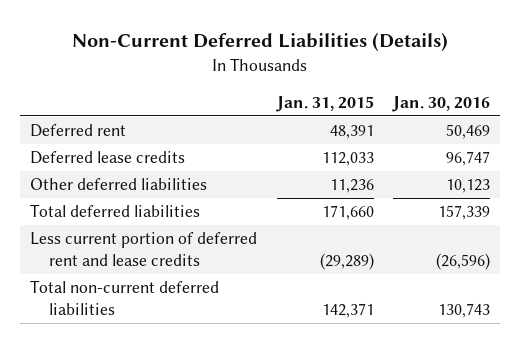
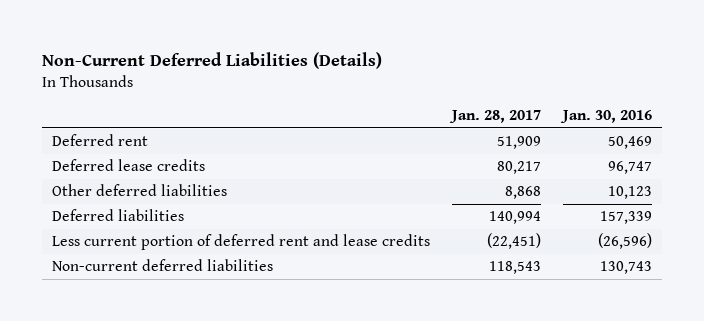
[275,95,374,112] Jan. 31, 2015 -> none
none -> [448,110,541,124] Jan. 28, 2017
[29,204,200,218] Total deferred liabilities -> [52,209,185,222] Deferred liabilities
[29,280,219,316] Total non-current deferred liabilities -> [52,259,274,272] Non-current deferred liabilities

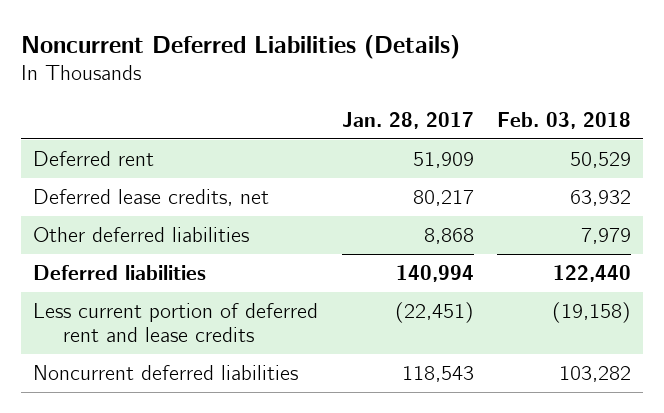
[41,52,382,70] Non-Current Deferred Liabilities (Details) -> [21,34,461,59] Noncurrent Deferred Liabilities (Details)
[559,110,652,124] Jan. 30, 2016 -> none
none -> [497,111,632,129] Feb. 03, 2018
[52,159,206,172] Deferred lease credits -> [33,188,270,206] Deferred lease credits, net
[52,259,274,272] Non-current deferred liabilities -> [33,364,299,380] Noncurrent deferred liabilities

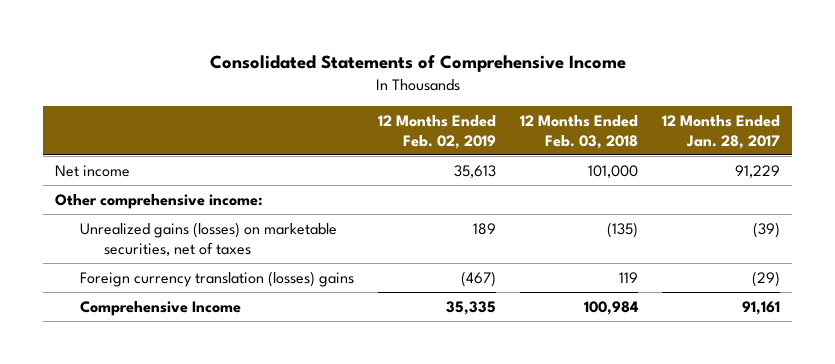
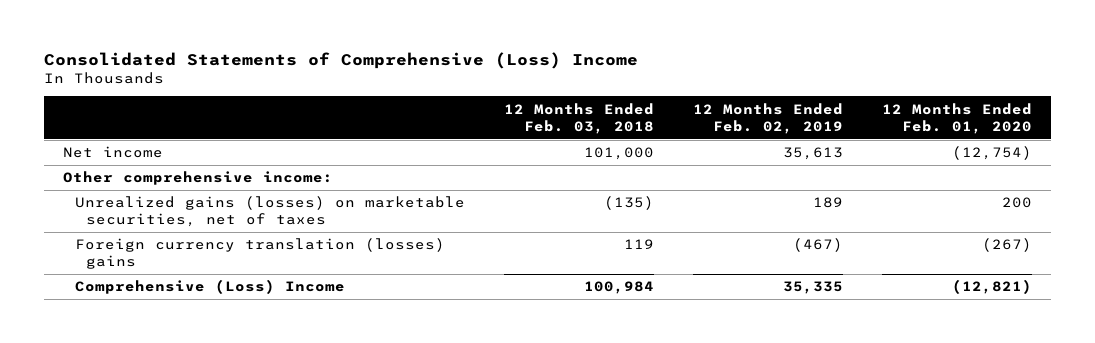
[209,55,626,73] Consolidated Statements of Comprehensive Income -> [43,51,638,69] Consolidated Statements of Comprehensive (Loss) Income
[661,114,780,149] 12 Months Ended Jan. 28, 2017 -> none
none -> [881,102,1032,134] 12 Months Ended Feb. 01, 2020
[79,300,241,316] Comprehensive Income -> [74,279,345,295] Comprehensive (Loss) Income

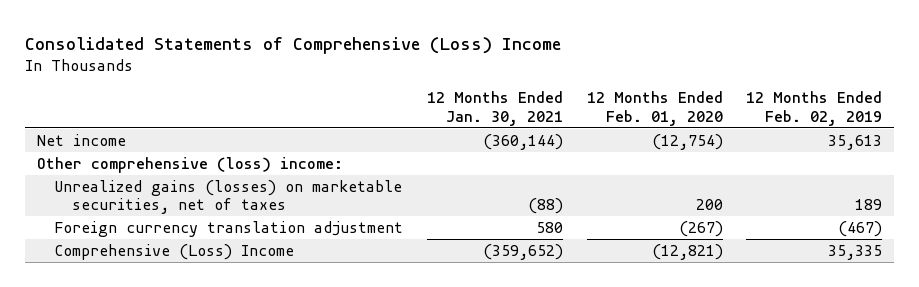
[503,102,654,134] 12 Months Ended Feb. 03, 2018 -> none
none -> [427,91,564,126] 12 Months Ended Jan. 30, 2021
[63,171,334,186] Other comprehensive income: -> [36,156,343,173] Other comprehensive (loss) income:
[74,238,445,270] Foreign currency translation (losses) gains -> [54,220,404,237] Foreign currency translation adjustment

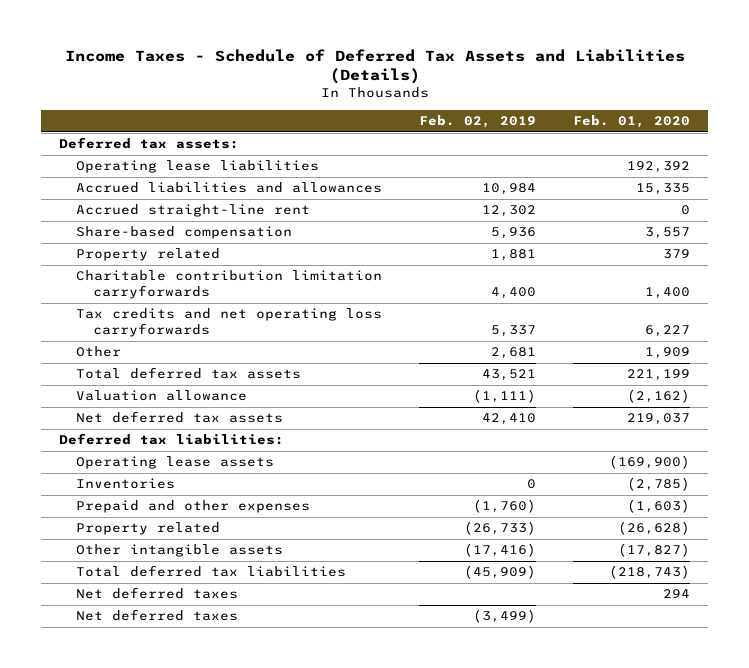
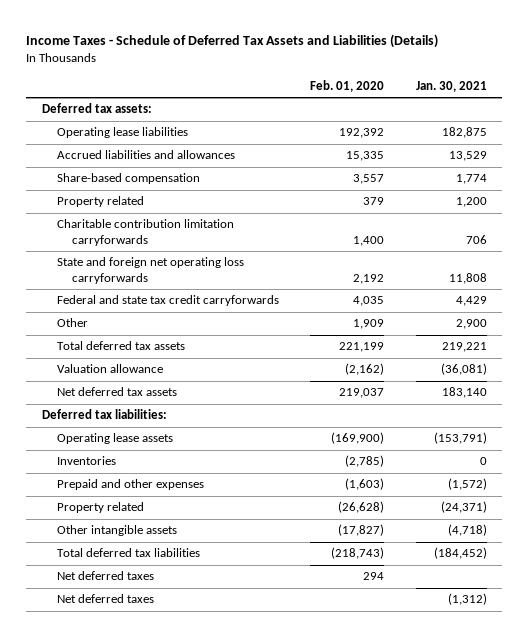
[419,115,537,129] Feb. 02, 2019 -> none
none -> [415,80,487,92] Jan. 30, 2021
[76,204,311,218] Accrued straight-line rent -> none
none -> [56,257,244,285] State and foreign net operating loss carryforwards
[76,308,383,338] Tax credits and net operating loss carryforwards -> [56,295,279,307] Federal and state tax credit carryforwards
[645,325,691,338] 6,227 -> [353,296,385,307] 4,035

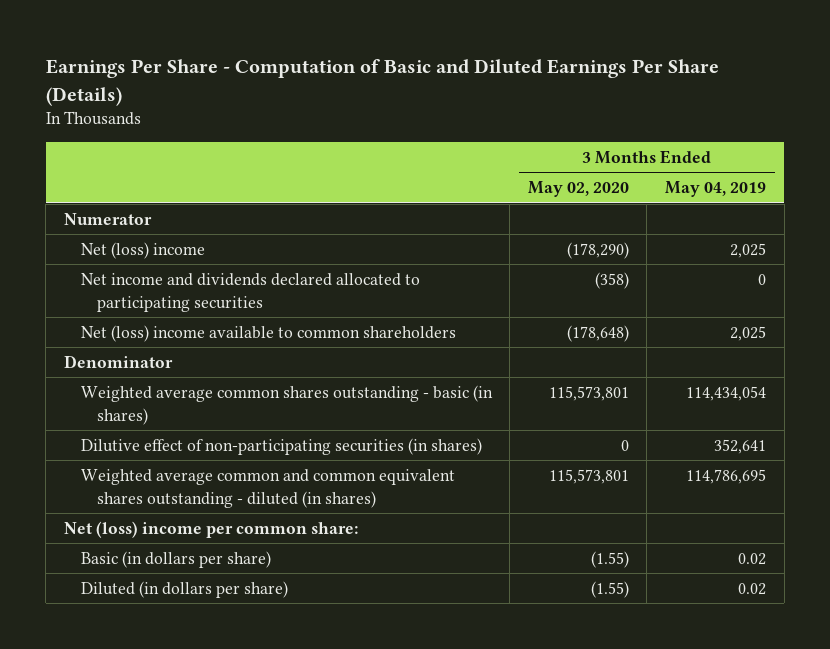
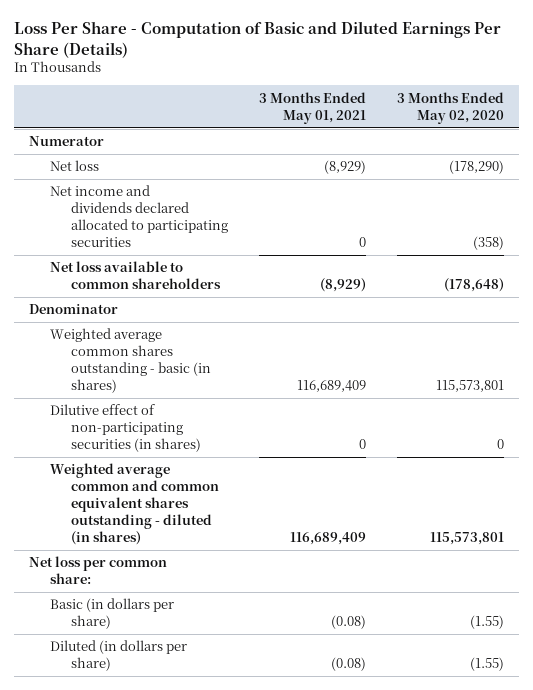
[45,59,719,106] Earnings Per Share - Computation of Basic and Diluted Earnings Per Share (Details) -> [13,21,501,58] Loss Per Share - Computation of Basic and Diluted Earnings Per Share (Details)
[665,181,767,198] May 04, 2019 -> none
none -> [259,91,367,124] 3 Months Ended May 01, 2021
[80,241,205,259] Net (loss) income -> [50,160,100,172] Net loss
[80,324,456,342] Net (loss) income available to common shareholders -> [50,261,222,290] Net loss available to common shareholders
[64,520,359,538] Net (loss) income per common share: -> [29,556,168,585] Net loss per common share:

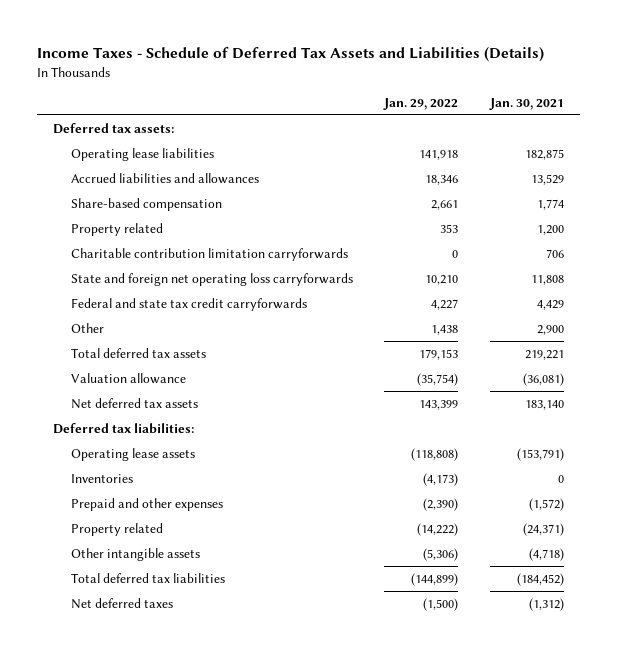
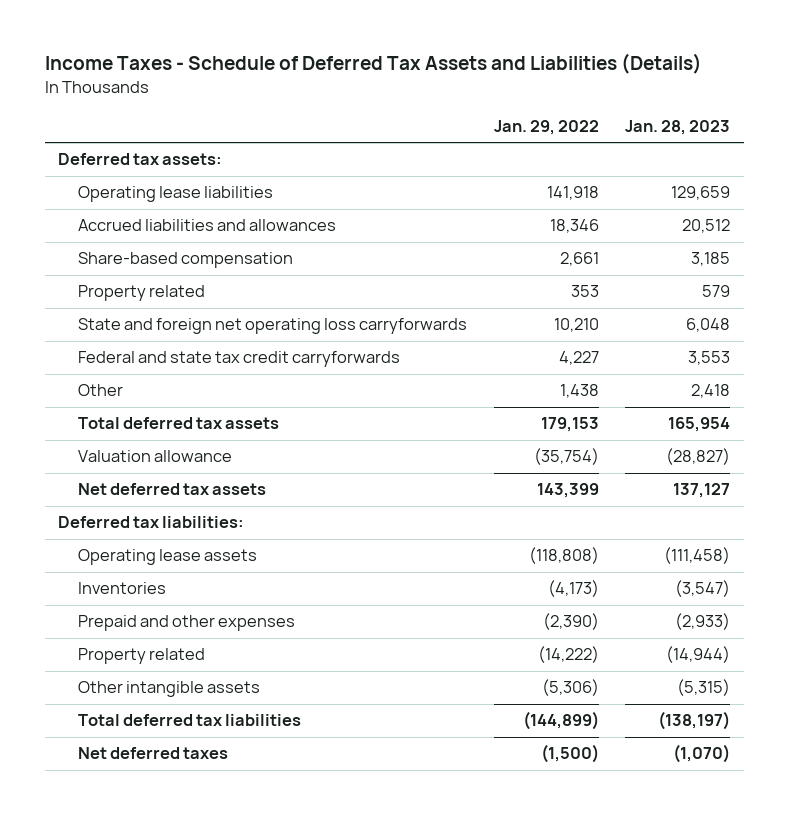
[488,98,564,111] Jan. 30, 2021 -> none
none -> [625,119,731,135] Jan. 28, 2023
[70,247,348,261] Charitable contribution limitation carryforwards -> none

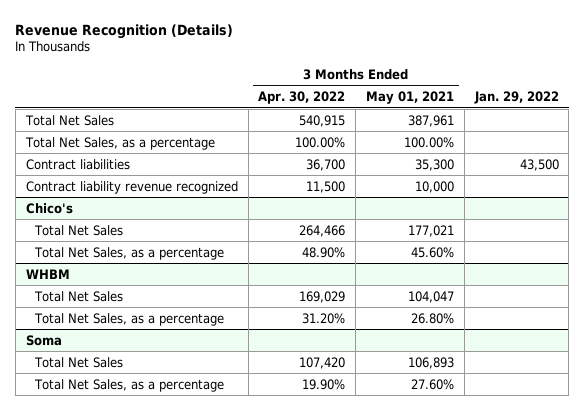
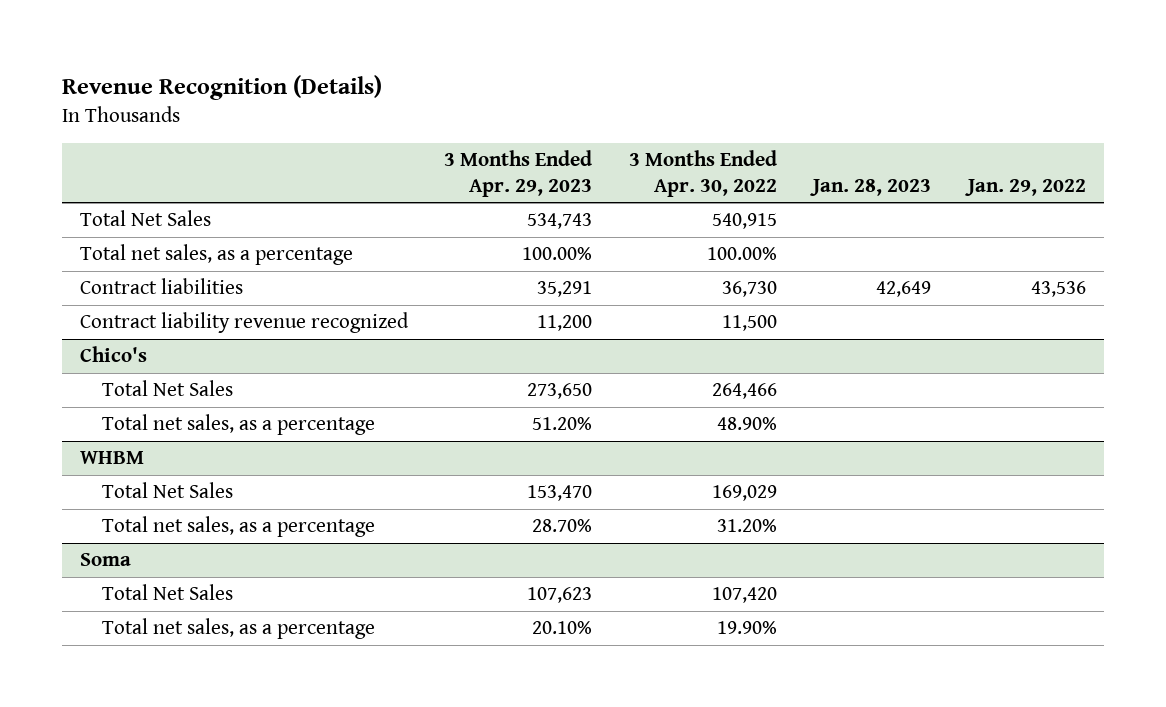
[366,91,455,105] May 01, 2021 -> none
none -> [444,149,593,197] 3 Months Ended Apr. 29, 2023
none -> [810,178,932,196] Jan. 28, 2023
[24,136,215,150] Total Net Sales, as a percentage -> [79,244,353,266] Total net sales, as a percentage
[306,158,346,171] 36,700 -> [721,281,777,298] 36,730
[519,158,559,171] 43,500 -> [1030,281,1086,298] 43,536
[33,246,224,260] Total Net Sales, as a percentage -> [101,414,375,436] Total net sales, as a percentage
[33,312,224,326] Total Net Sales, as a percentage -> [101,516,375,538] Total net sales, as a percentage
[33,378,224,392] Total Net Sales, as a percentage -> [101,618,375,640] Total net sales, as a percentage

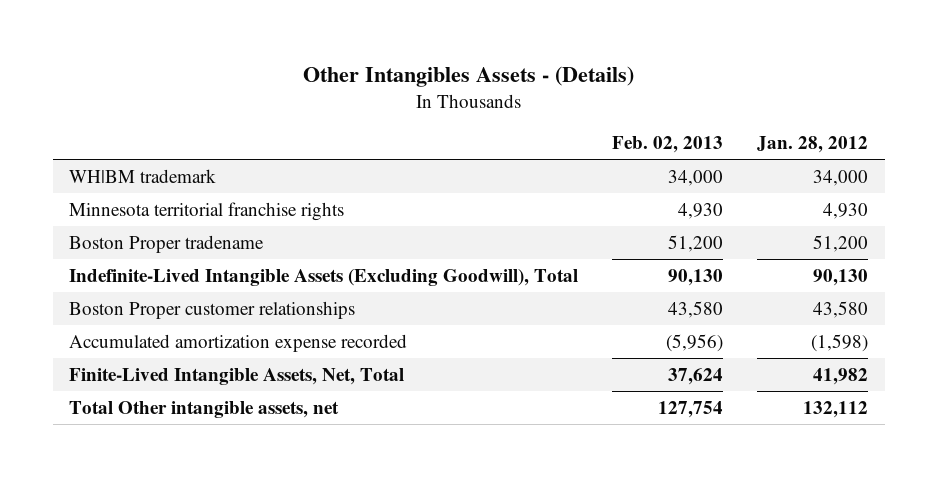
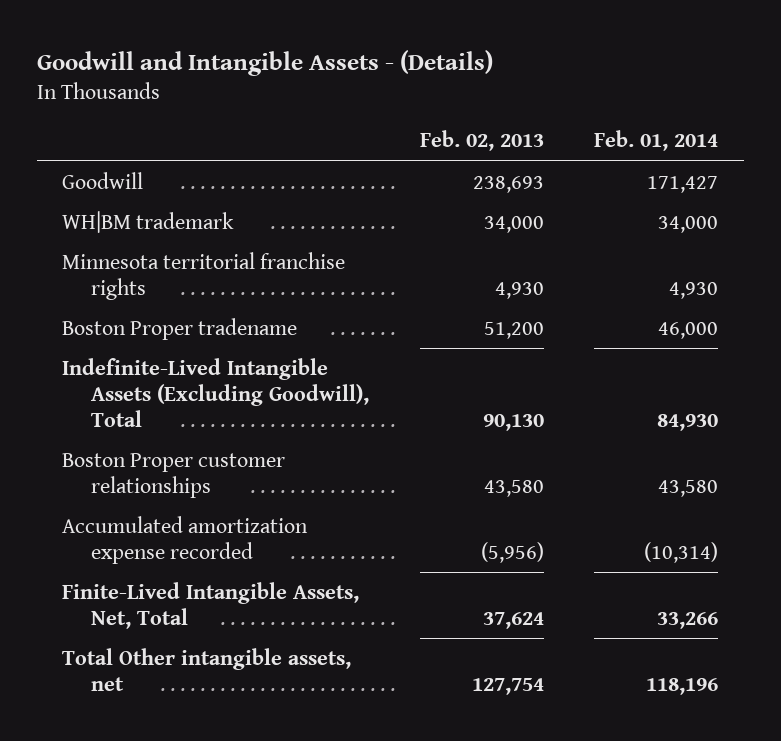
[302,65,634,87] Other Intangibles Assets - (Details) -> [37,50,494,77] Goodwill and Intangible Assets - (Details)
[757,136,869,154] Jan. 28, 2012 -> none
none -> [594,130,719,152] Feb. 01, 2014
none -> [62,171,144,189] Goodwill

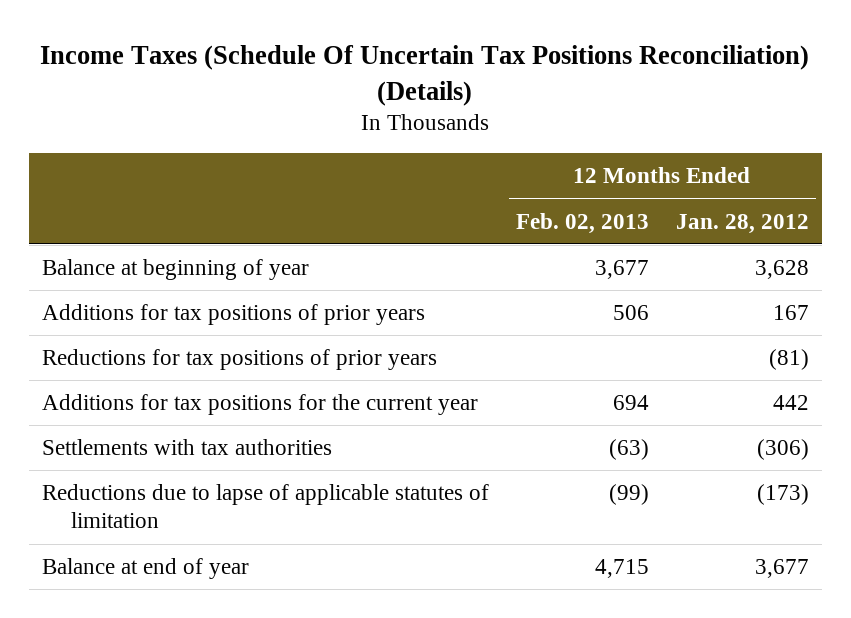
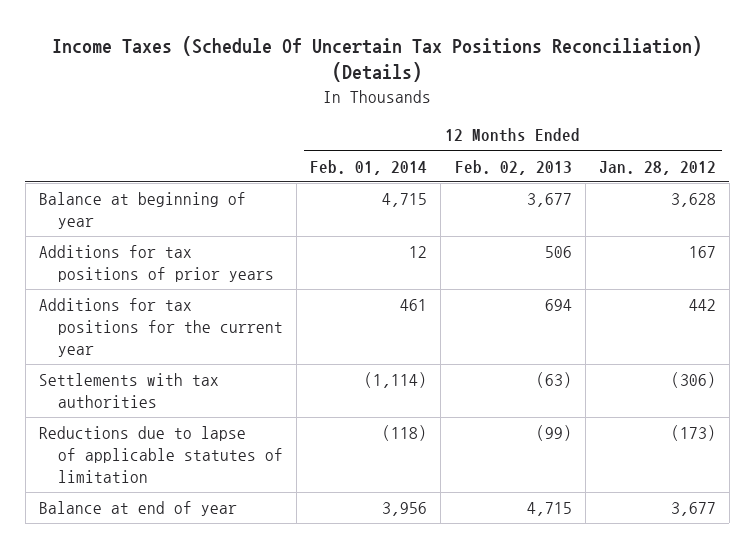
none -> [310,159,428,175] Feb. 01, 2014
[42,349,438,371] Reductions for tax positions of prior years -> none

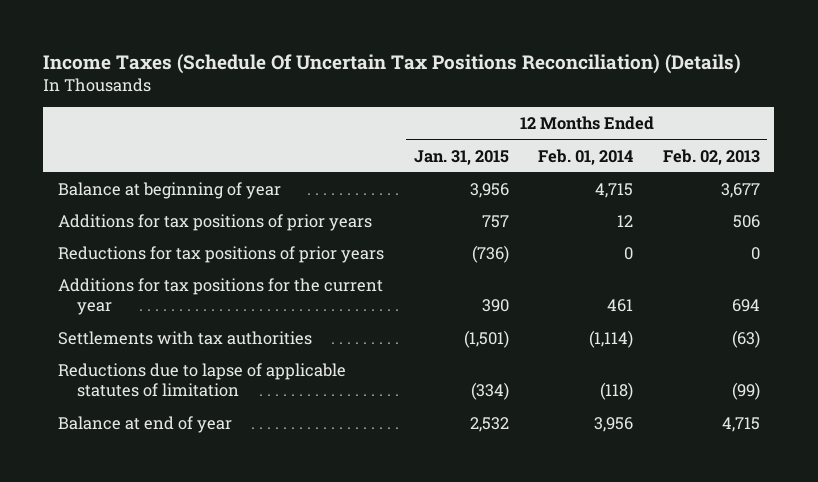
[598,160,716,175] Jan. 28, 2012 -> none
none -> [413,149,509,165] Jan. 31, 2015
none -> [58,246,385,264] Reductions for tax positions of prior years

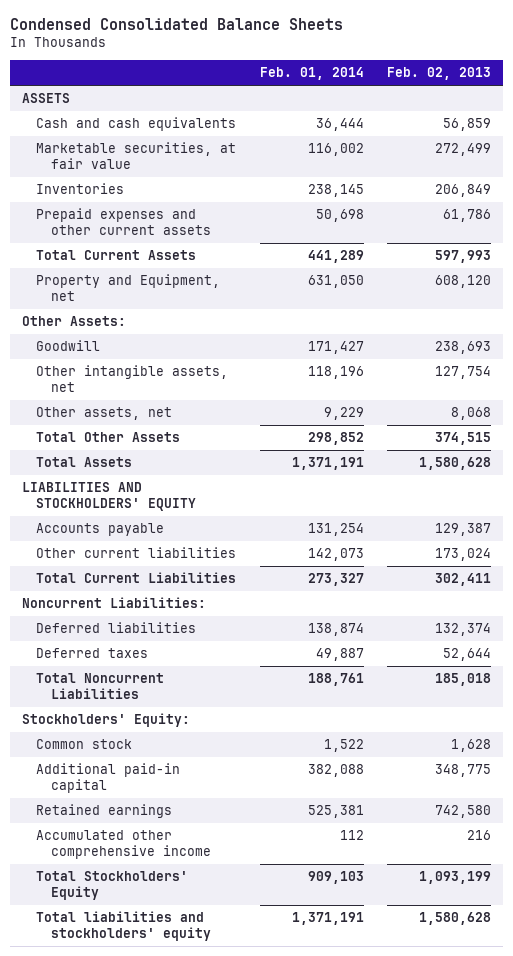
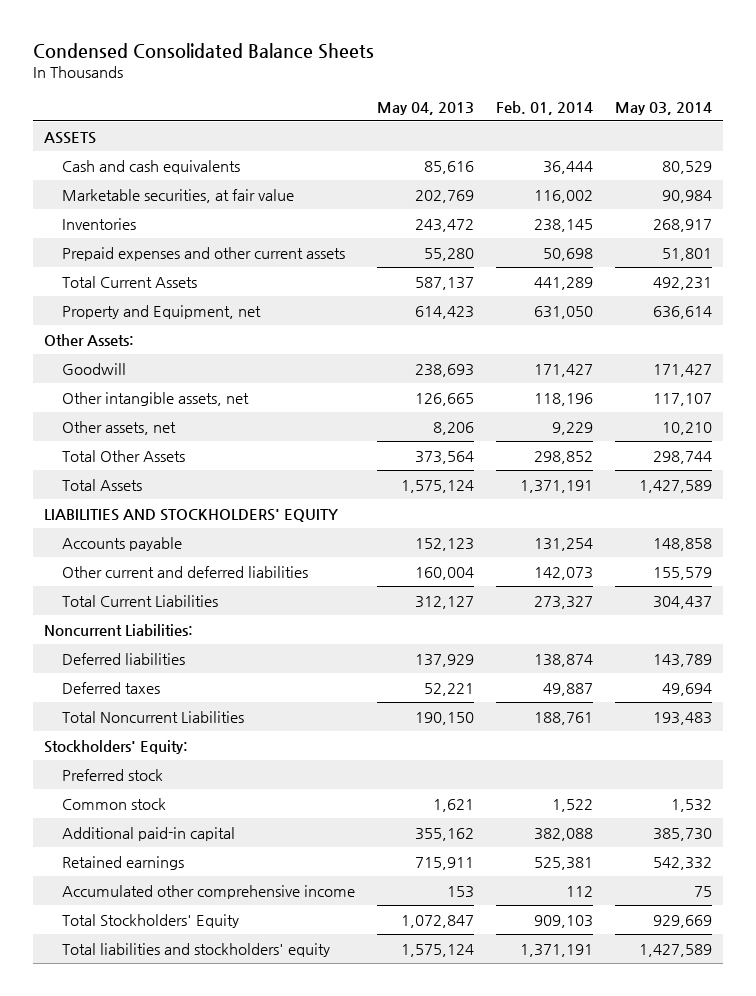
[387,67,492,81] Feb. 02, 2013 -> none
none -> [376,101,474,115] May 04, 2013
none -> [614,101,712,115] May 03, 2014
[36,547,237,559] Other current liabilities -> [61,565,308,578] Other current and deferred liabilities
none -> [61,768,163,781] Preferred stock

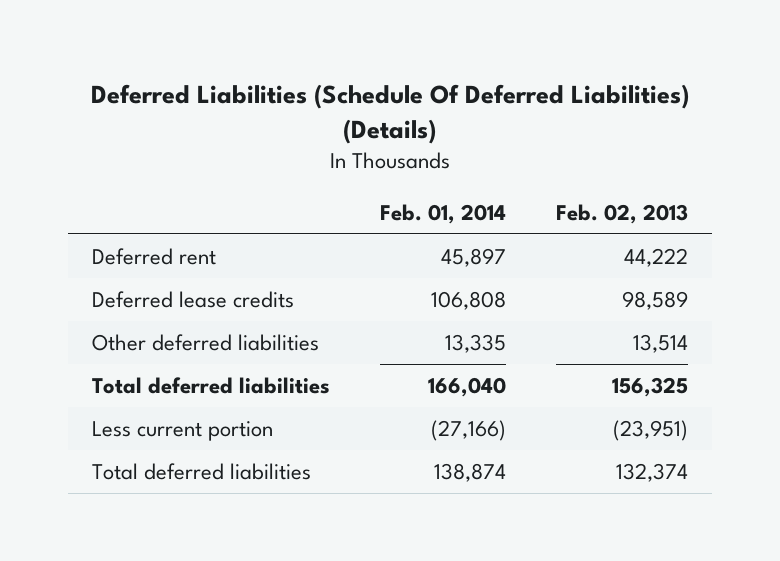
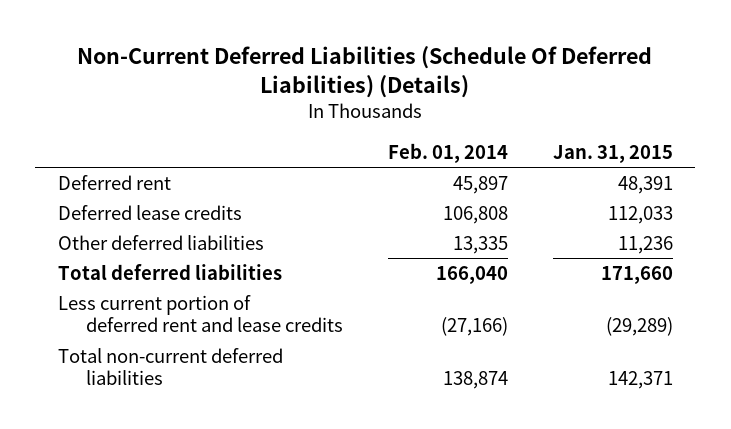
[91,83,690,144] Deferred Liabilities (Schedule Of Deferred Liabilities) (Details) -> [77,46,653,99] Non-Current Deferred Liabilities (Schedule Of Deferred Liabilities) (Details)
[555,203,688,224] Feb. 02, 2013 -> none
none -> [552,144,673,163] Jan. 31, 2015
[92,420,274,441] Less current portion -> [57,294,344,333] Less current portion of deferred rent and lease credits
[92,462,312,480] Total deferred liabilities -> [57,347,283,386] Total non-current deferred liabilities

